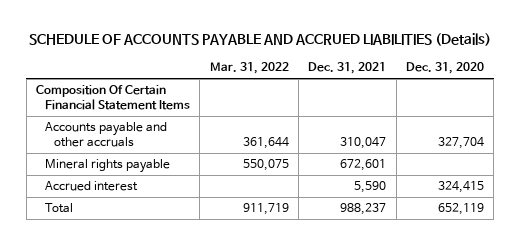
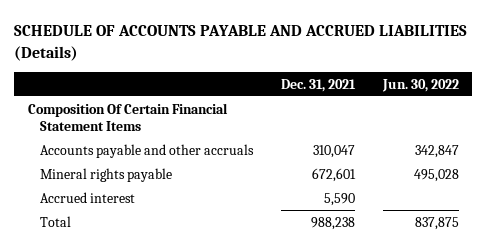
[209,62,289,75] Mar. 31, 2022 -> none
[406,62,485,75] Dec. 31, 2020 -> none
none -> [381,78,459,92] Jun. 30, 2022
[340,203,387,216] 988,237 -> [310,216,355,230] 988,238

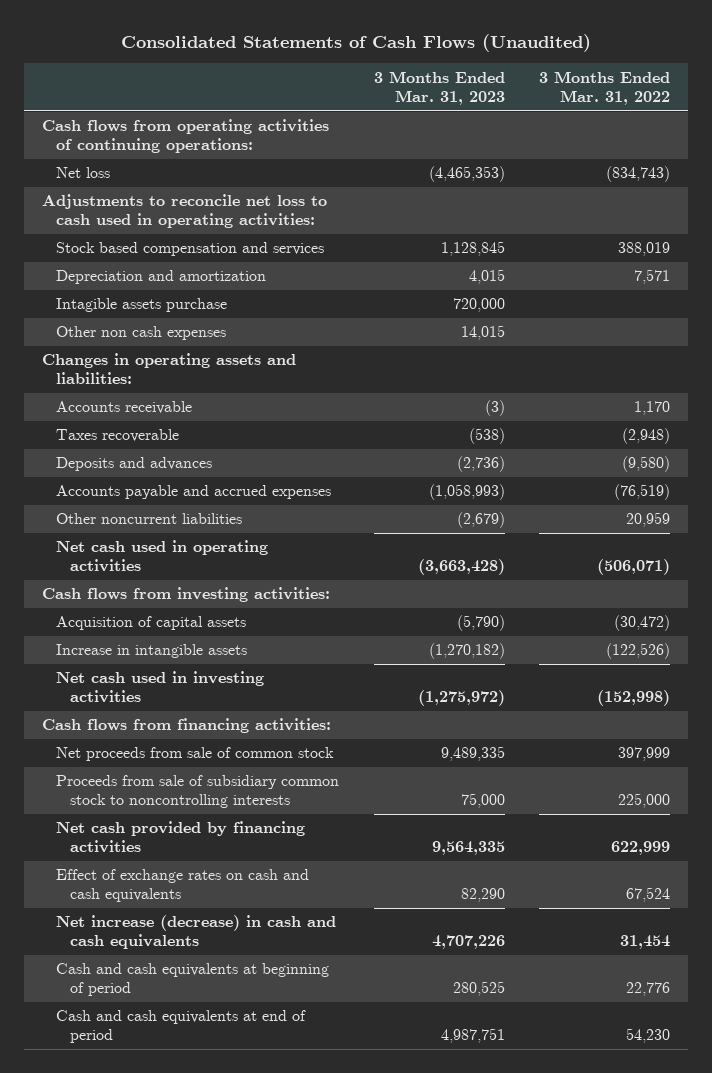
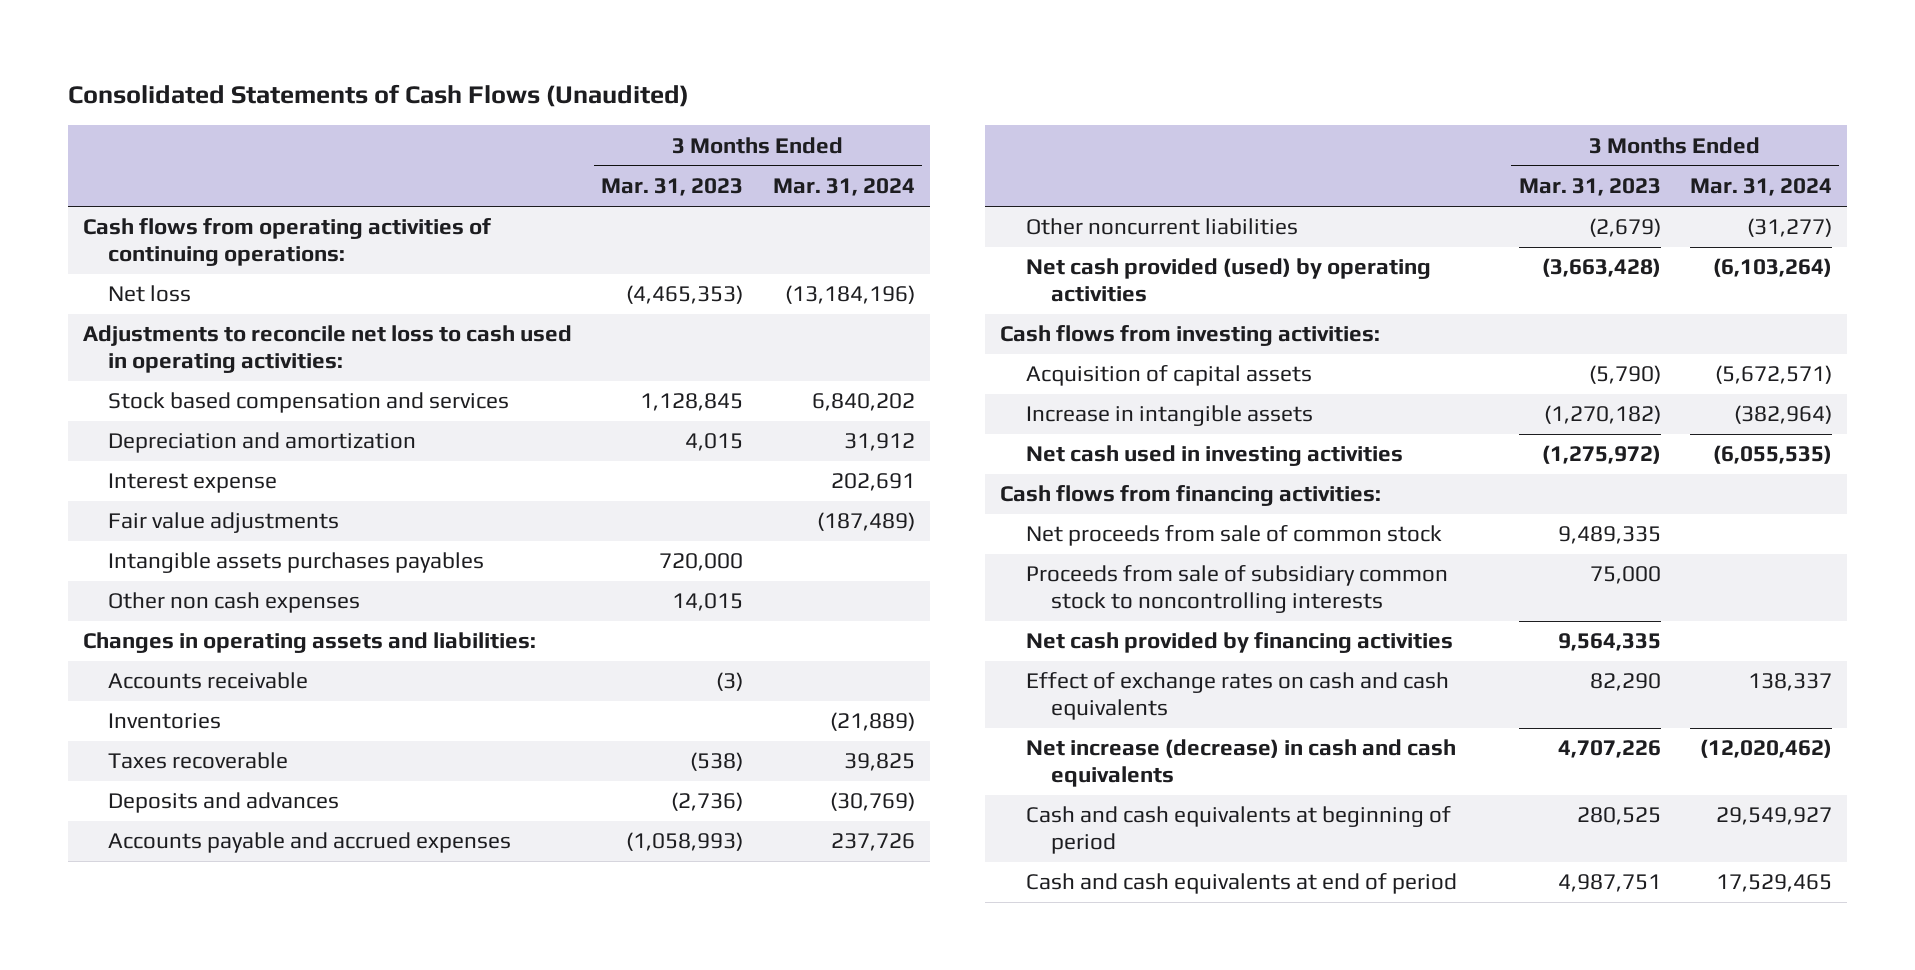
[539,70,671,105] 3 Months Ended Mar. 31, 2022 -> none
none -> [772,178,915,197] Mar. 31, 2024
[56,298,228,313] Intagible assets purchase -> none
none -> [108,473,278,494] Interest expense
none -> [108,512,340,534] Fair value adjustments
none -> [108,552,485,574] Intangible assets purchases payables
none -> [108,713,222,730] Inventories
[56,540,269,573] Net cash used in operating activities -> [1025,258,1431,303] Net cash provided (used) by operating activities

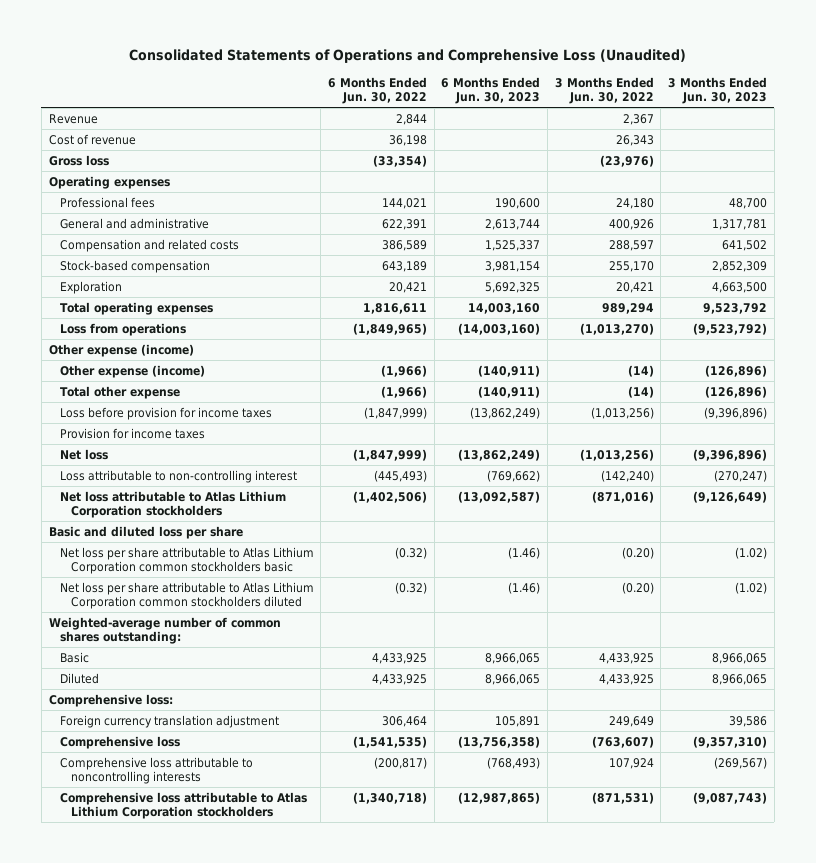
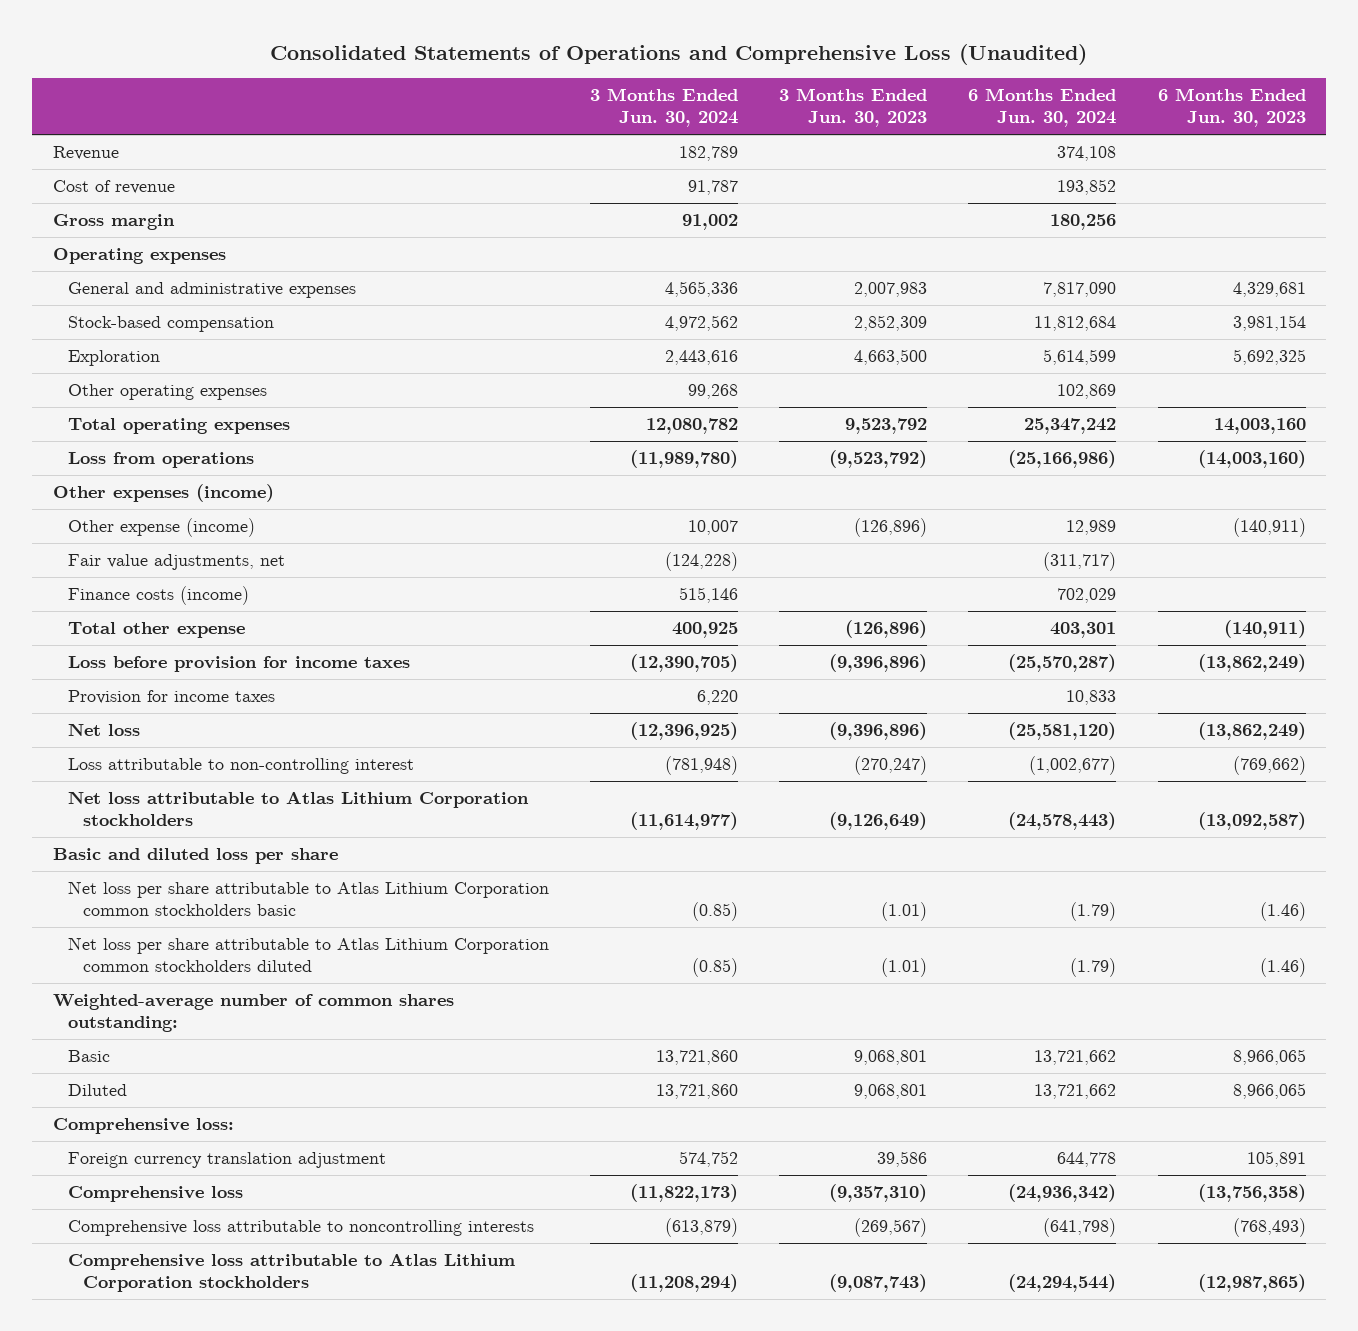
[327,77,427,104] 6 Months Ended Jun. 30, 2022 -> none
[554,77,654,104] 3 Months Ended Jun. 30, 2022 -> none
none -> [589,88,738,128] 3 Months Ended Jun. 30, 2024
none -> [968,88,1117,128] 6 Months Ended Jun. 30, 2024
[48,155,109,167] Gross loss -> [52,214,175,231] Gross margin
[59,197,155,209] Professional fees -> none
[59,239,239,253] Compensation and related costs -> none
[59,218,209,230] General and administrative -> [67,282,356,299] General and administrative expenses
[485,219,541,231] 2,613,744 -> [1232,282,1306,298] 4,329,681
[712,219,768,231] 1,317,781 -> [854,282,928,298] 2,007,983
none -> [67,384,267,401] Other operating expenses
[48,344,194,358] Other expense (income) -> [52,484,274,503] Other expenses (income)
none -> [67,554,285,571] Fair value adjustments, net
none -> [67,586,249,606] Finance costs (income)
[735,547,768,560] (1.02) -> [881,902,928,922] (1.01)
[735,582,768,595] (1.02) -> [881,958,928,978] (1.01)
[712,653,768,665] 8,966,065 -> [854,1050,928,1066] 9,068,801
[712,674,768,686] 8,966,065 -> [854,1084,928,1100] 9,068,801

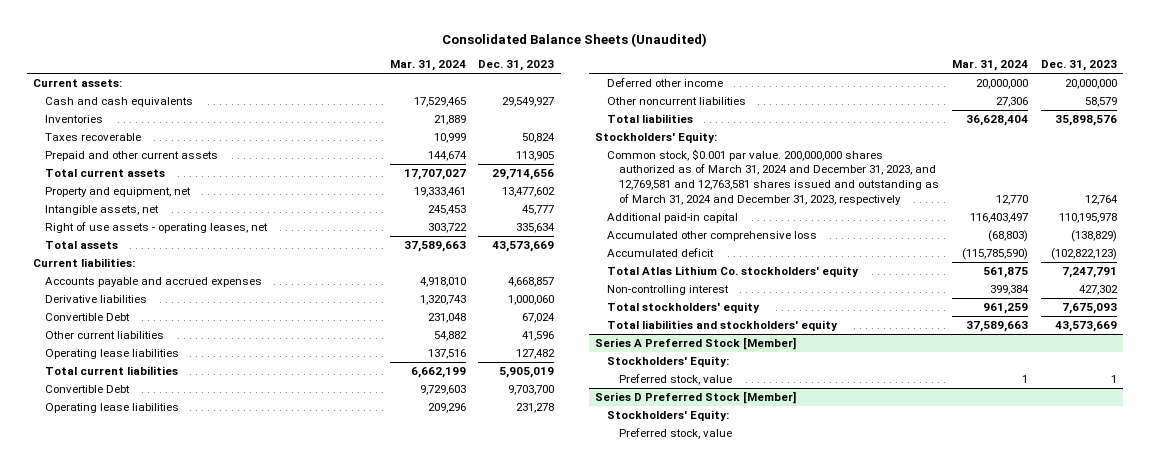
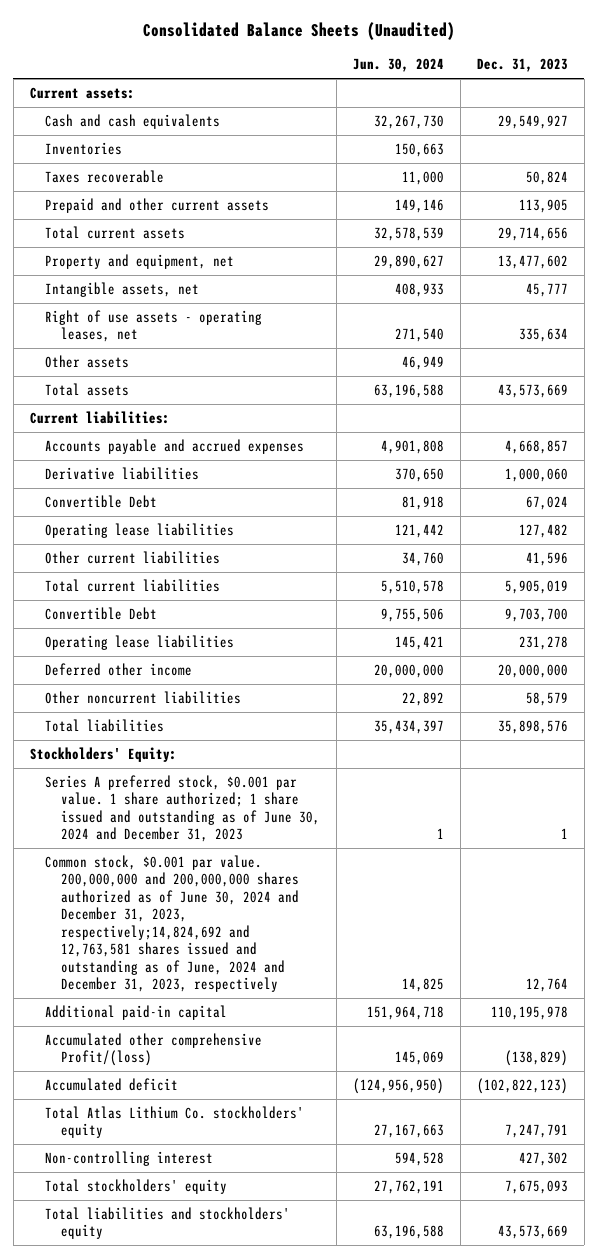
[389,60,466,72] Mar. 31, 2024 -> none
none -> [352,58,444,73] Jun. 30, 2024
none -> [45,354,130,368] Other assets
[45,330,165,339] Other current liabilities -> [45,550,221,564] Other current liabilities
none -> [45,774,321,843] Series A preferred stock, $0.001 par value. 1 share authorized; 1 share issued and outstanding as of June 30, 2024 and December 31, 2023
[607,148,940,205] Common stock, $0.001 par value. 200,000,000 shares authorized as of March 31, 2024 and December 31, 2023, and 12,769,581 and 12,763,581 shares issued and outstanding as of March 31, 2024 and December 31, 2023, respectively -> [45,854,300,992] Common stock, $0.001 par value. 200,000,000 and 200,000,000 shares authorized as of June 30, 2024 and December 31, 2023, respectively;14,824,692 and 12,763,581 shares issued and outstanding as of June, 2024 and December 31, 2023, respectively
[607,230,818,241] Accumulated other comprehensive loss -> [45,1032,263,1067] Accumulated other comprehensive Profit/(loss)
[595,336,797,350] Series A Preferred Stock [Member] -> none
[607,355,730,367] Stockholders' Equity: -> none
[619,373,733,385] Preferred stock, value -> none
[595,390,797,404] Series D Preferred Stock [Member] -> none
[607,409,730,421] Stockholders' Equity: -> none
[619,427,733,439] Preferred stock, value -> none

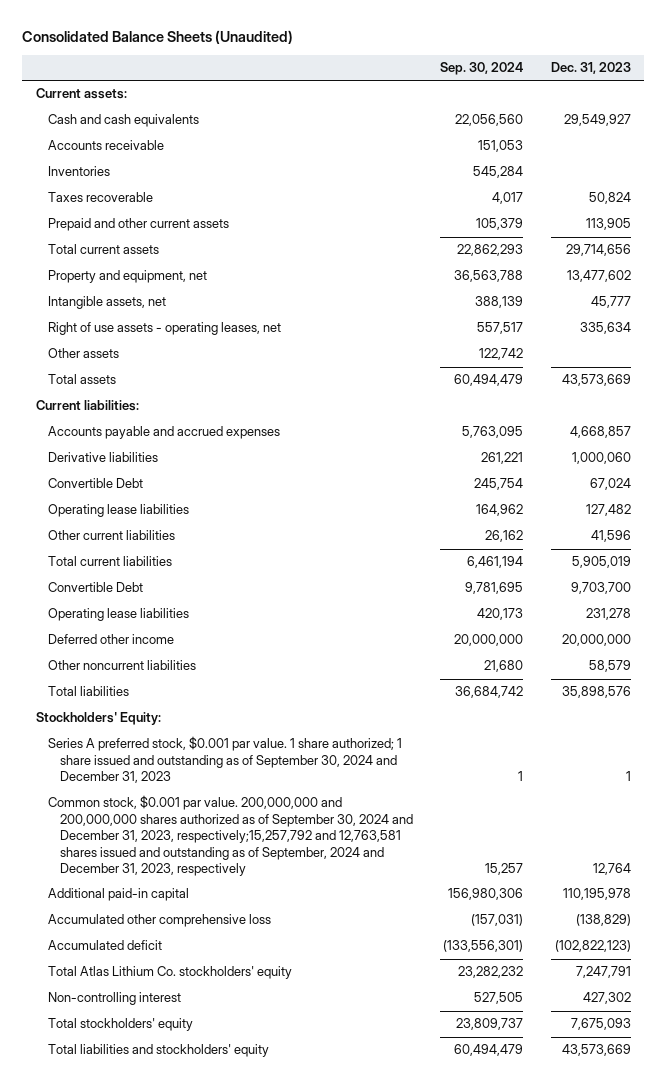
[352,58,444,73] Jun. 30, 2024 -> none
none -> [440,62,524,76] Sep. 30, 2024
none -> [47,140,164,151] Accounts receivable
[45,774,321,843] Series A preferred stock, $0.001 par value. 1 share authorized; 1 share issued and outstanding as of June 30, 2024 and December 31, 2023 -> [47,736,402,784] Series A preferred stock, $0.001 par value. 1 share authorized; 1 share issued and outstanding as of September 30, 2024 and December 31, 2023
[45,854,300,992] Common stock, $0.001 par value. 200,000,000 and 200,000,000 shares authorized as of June 30, 2024 and December 31, 2023, respectively;14,824,692 and 12,763,581 shares issued and outstanding as of June, 2024 and December 31, 2023, respectively -> [47,795,413,877] Common stock, $0.001 par value. 200,000,000 and 200,000,000 shares authorized as of September 30, 2024 and December 31, 2023, respectively;15,257,792 and 12,763,581 shares issued and outstanding as of September, 2024 and December 31, 2023, respectively
[45,1032,263,1067] Accumulated other comprehensive Profit/(loss) -> [47,914,271,928] Accumulated other comprehensive loss

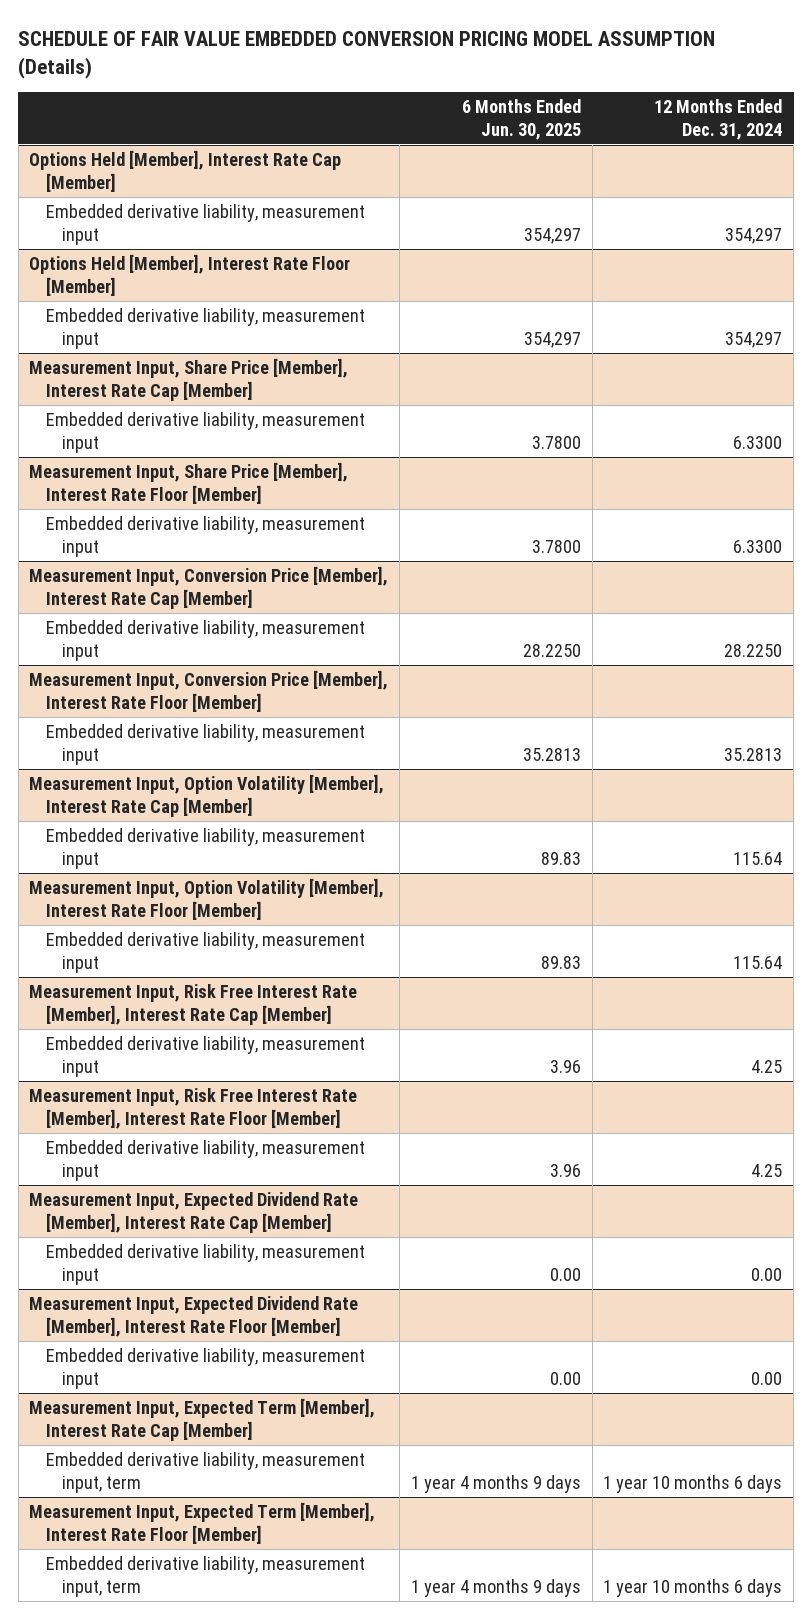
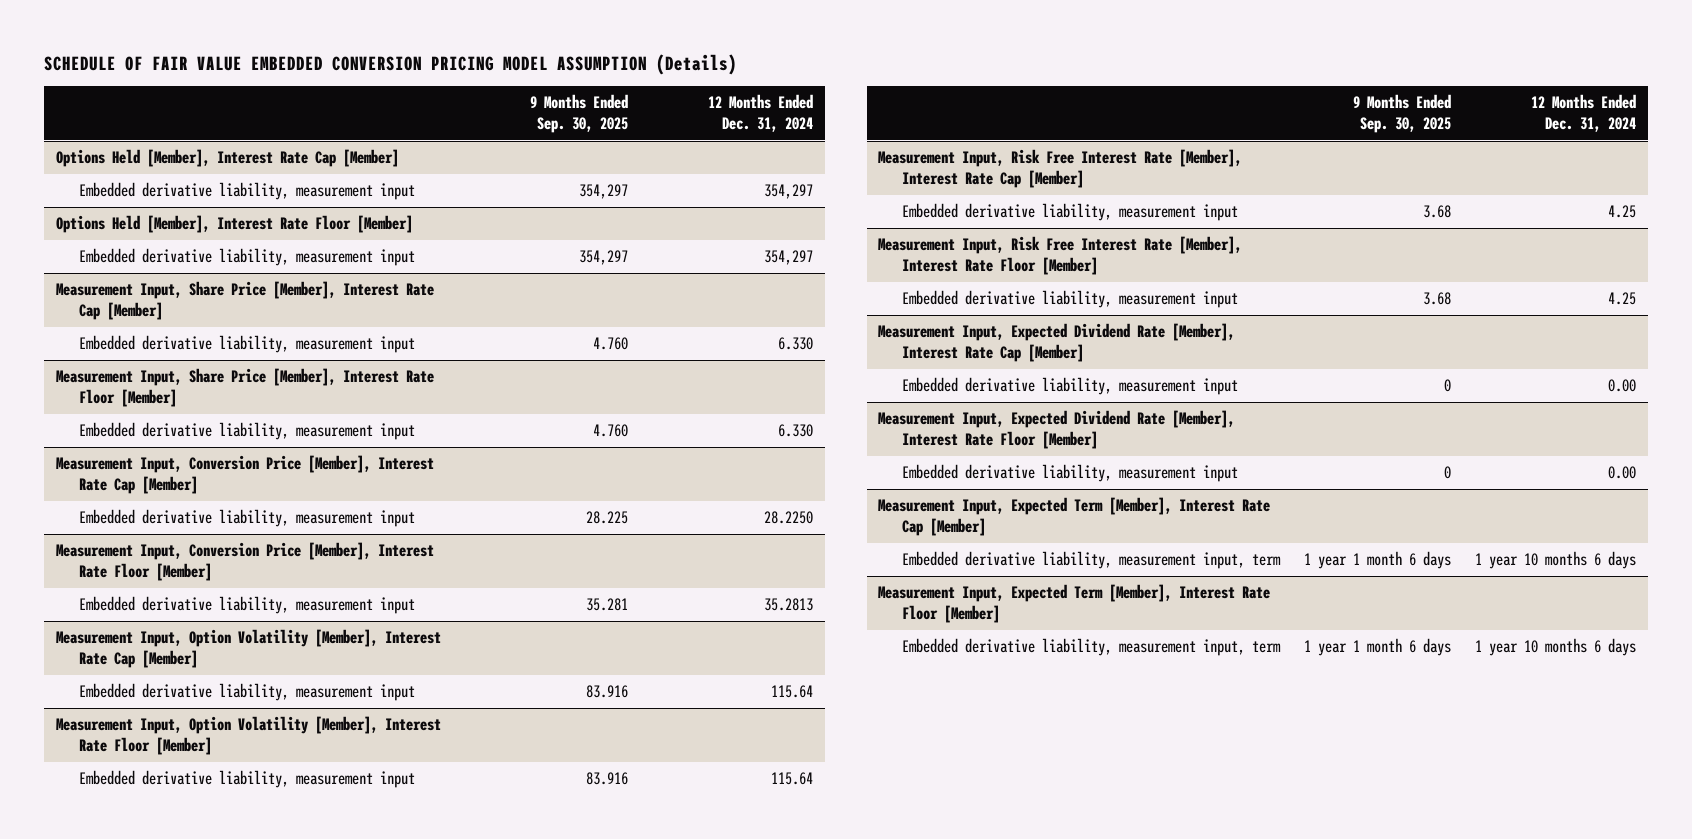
[461,98,581,140] 6 Months Ended Jun. 30, 2025 -> none
none -> [530,94,629,134] 9 Months Ended Sep. 30, 2025
[733,435,783,449] 6.3300 -> [778,337,814,351] 6.330
[733,539,783,553] 6.3300 -> [778,424,814,438] 6.330

